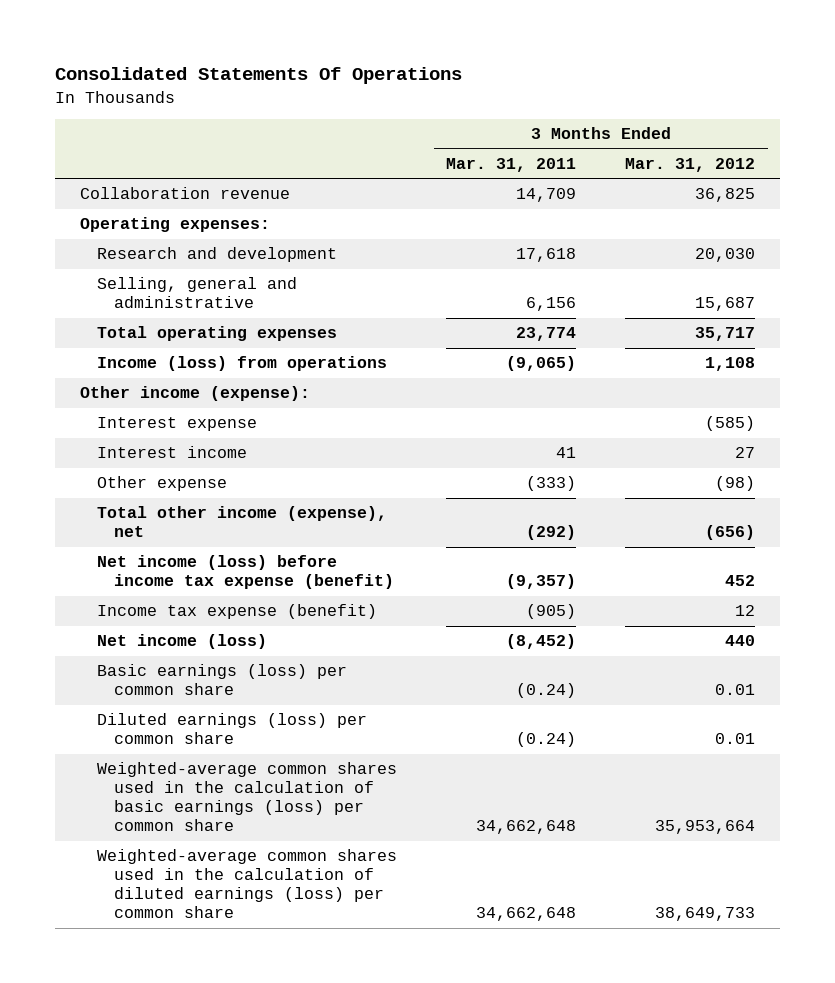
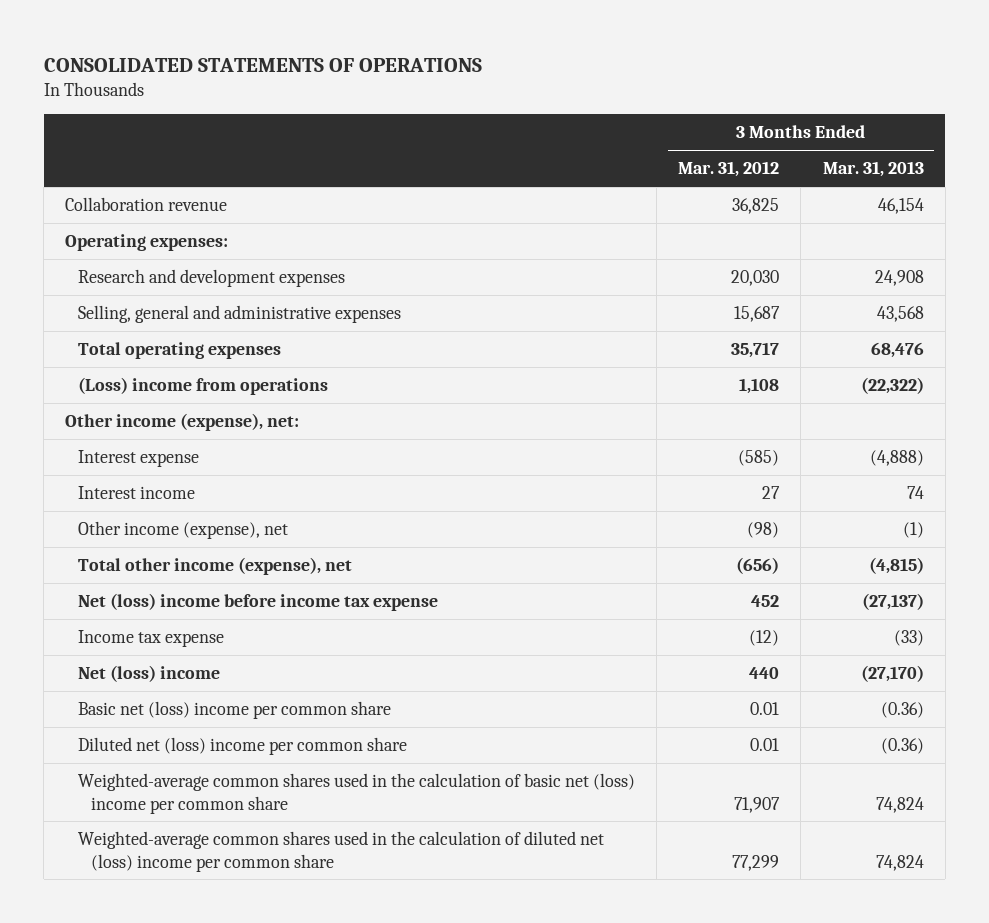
[54,67,462,85] Consolidated Statements Of Operations -> [43,57,482,72] CONSOLIDATED STATEMENTS OF OPERATIONS
[445,158,576,173] Mar. 31, 2011 -> none
none -> [822,161,924,178] Mar. 31, 2013
[96,247,337,263] Research and development -> [78,269,346,288] Research and development expenses
[96,277,297,309] Selling, general and administrative -> [78,305,402,324] Selling, general and administrative expenses
[96,356,387,372] Income (loss) from operations -> [78,377,329,396] (Loss) income from operations
[79,386,310,402] Other income (expense): -> [65,413,300,432] Other income (expense), net:
[96,476,227,492] Other expense -> [78,521,289,540] Other income (expense), net
[96,555,394,590] Net income (loss) before income tax expense (benefit) -> [78,593,439,612] Net (loss) income before income tax expense
[96,604,377,620] Income tax expense (benefit) -> [78,630,225,648] Income tax expense
[735,605,756,617] 12 -> [749,630,780,647] (12)
[96,634,267,650] Net income (loss) -> [78,665,221,683] Net (loss) income
[96,664,347,696] Basic earnings (loss) per common share -> [78,701,392,720] Basic net (loss) income per common share
[96,713,367,745] Diluted earnings (loss) per common share -> [78,737,408,756] Diluted net (loss) income per common share
[96,762,397,832] Weighted-average common shares used in the calculation of basic earnings (loss) per common share -> [78,773,636,814] Weighted-average common shares used in the calculation of basic net (loss) income per common share
[655,820,756,835] 35,953,664 -> [734,796,781,813] 71,907
[96,849,397,919] Weighted-average common shares used in the calculation of diluted earnings (loss) per common share -> [78,831,605,872] Weighted-average common shares used in the calculation of diluted net (loss) income per common share
[655,907,756,922] 38,649,733 -> [732,854,780,871] 77,299

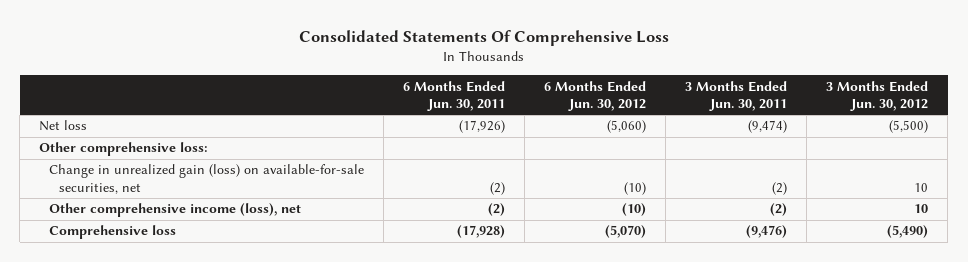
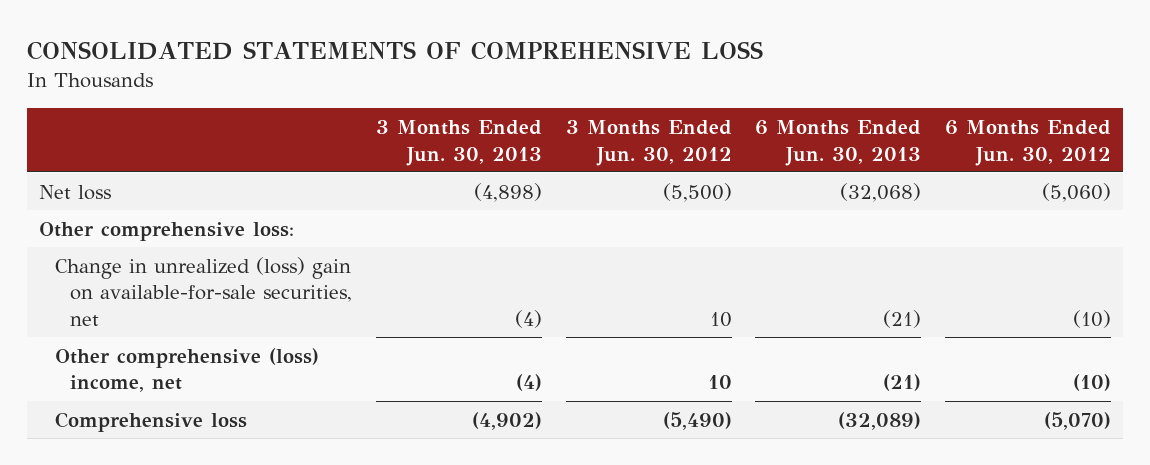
[298,29,669,46] Consolidated Statements Of Comprehensive Loss -> [27,41,764,61] CONSOLIDATED STATEMENTS OF COMPREHENSIVE LOSS
[403,80,506,112] 6 Months Ended Jun. 30, 2011 -> none
[685,80,788,112] 3 Months Ended Jun. 30, 2011 -> none
none -> [375,119,542,166] 3 Months Ended Jun. 30, 2013
none -> [755,119,922,166] 6 Months Ended Jun. 30, 2013
[49,164,365,194] Change in unrealized gain (loss) on available-for-sale securities, net -> [54,256,353,327] Change in unrealized (loss) gain on available-for-sale securities, net
[49,203,302,218] Other comprehensive income (loss), net -> [54,347,319,393] Other comprehensive (loss) income, net

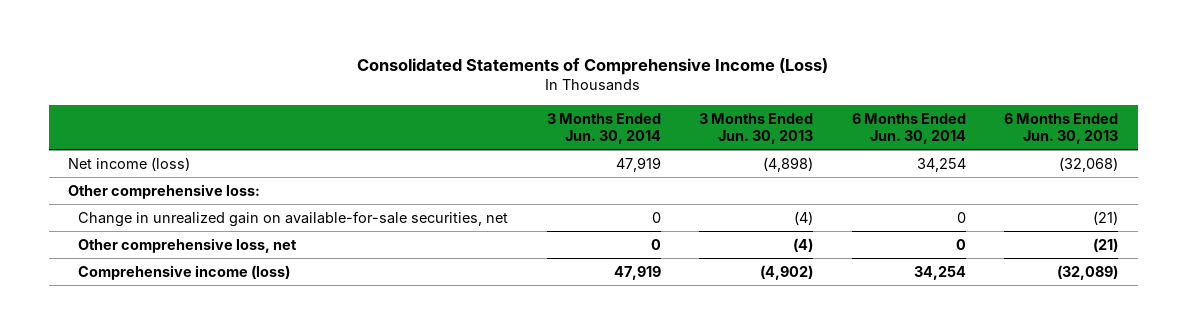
[27,41,764,61] CONSOLIDATED STATEMENTS OF COMPREHENSIVE LOSS -> [357,57,829,75] Consolidated Statements of Comprehensive Income (Loss)
[565,119,732,166] 3 Months Ended Jun. 30, 2012 -> none
[944,119,1111,166] 6 Months Ended Jun. 30, 2012 -> none
none -> [546,112,661,144] 3 Months Ended Jun. 30, 2014
none -> [851,112,966,144] 6 Months Ended Jun. 30, 2014
[39,184,112,200] Net loss -> [67,156,190,171] Net income (loss)
[54,256,353,327] Change in unrealized (loss) gain on available-for-sale securities, net -> [78,210,509,227] Change in unrealized gain on available-for-sale securities, net
[54,347,319,393] Other comprehensive (loss) income, net -> [78,237,298,253] Other comprehensive loss, net
[54,411,247,432] Comprehensive loss -> [78,264,291,280] Comprehensive income (loss)

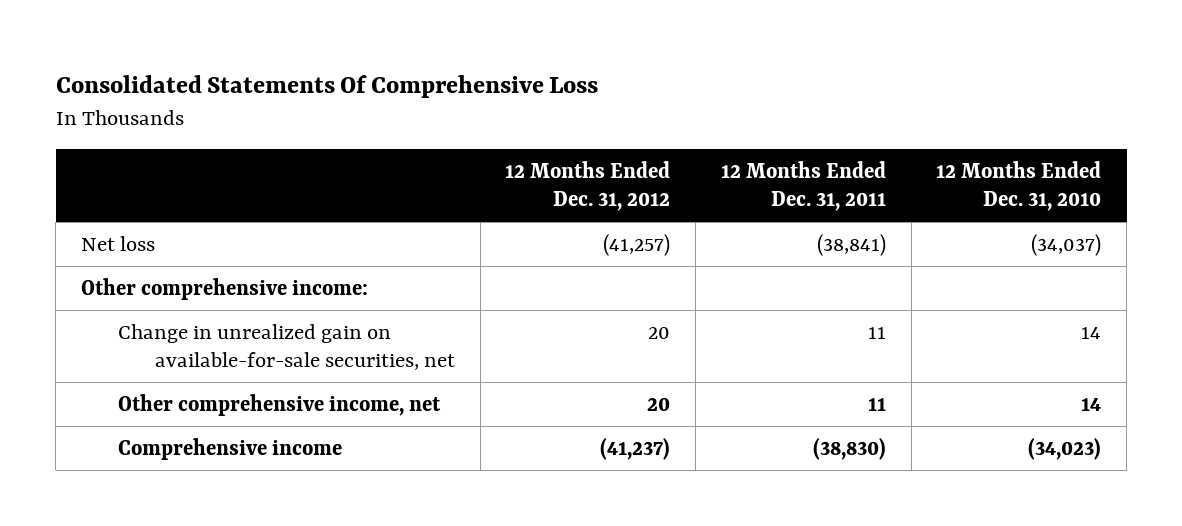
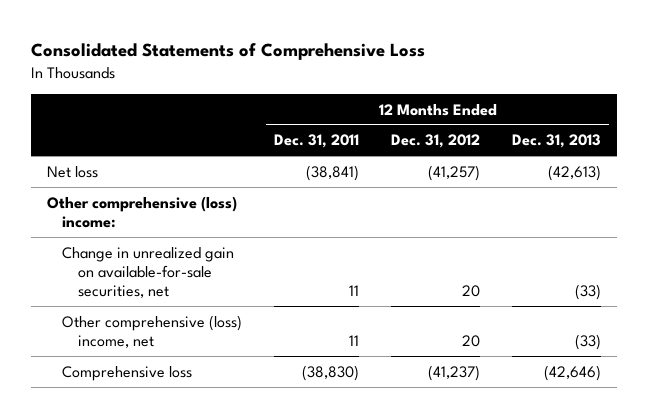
[55,74,598,98] Consolidated Statements Of Comprehensive Loss -> [31,43,426,61] Consolidated Statements of Comprehensive Loss
[936,160,1102,212] 12 Months Ended Dec. 31, 2010 -> none
none -> [512,134,602,149] Dec. 31, 2013
[81,277,369,300] Other comprehensive income: -> [47,195,238,228] Other comprehensive (loss) income:
[118,393,442,416] Other comprehensive income, net -> [62,314,243,348] Other comprehensive (loss) income, net
[118,437,343,460] Comprehensive income -> [62,365,193,381] Comprehensive loss

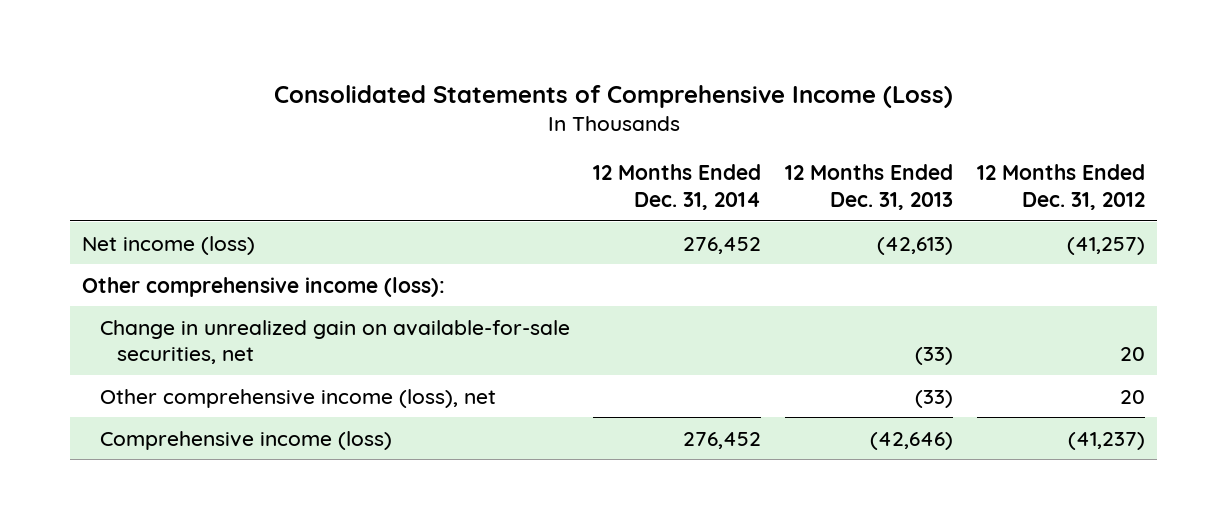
[31,43,426,61] Consolidated Statements of Comprehensive Loss -> [273,84,953,108] Consolidated Statements of Comprehensive Income (Loss)
[274,134,360,149] Dec. 31, 2011 -> none
none -> [593,164,762,210] 12 Months Ended Dec. 31, 2014
[47,165,99,178] Net loss -> [82,235,256,255] Net income (loss)
[47,195,238,228] Other comprehensive (loss) income: -> [82,276,446,297] Other comprehensive income (loss):
[62,314,243,348] Other comprehensive (loss) income, net -> [99,388,496,408] Other comprehensive income (loss), net
[62,365,193,381] Comprehensive loss -> [99,430,392,450] Comprehensive income (loss)

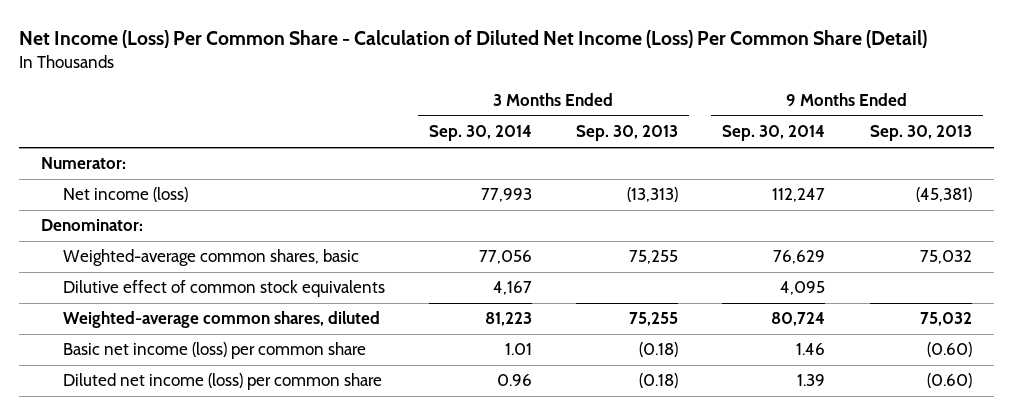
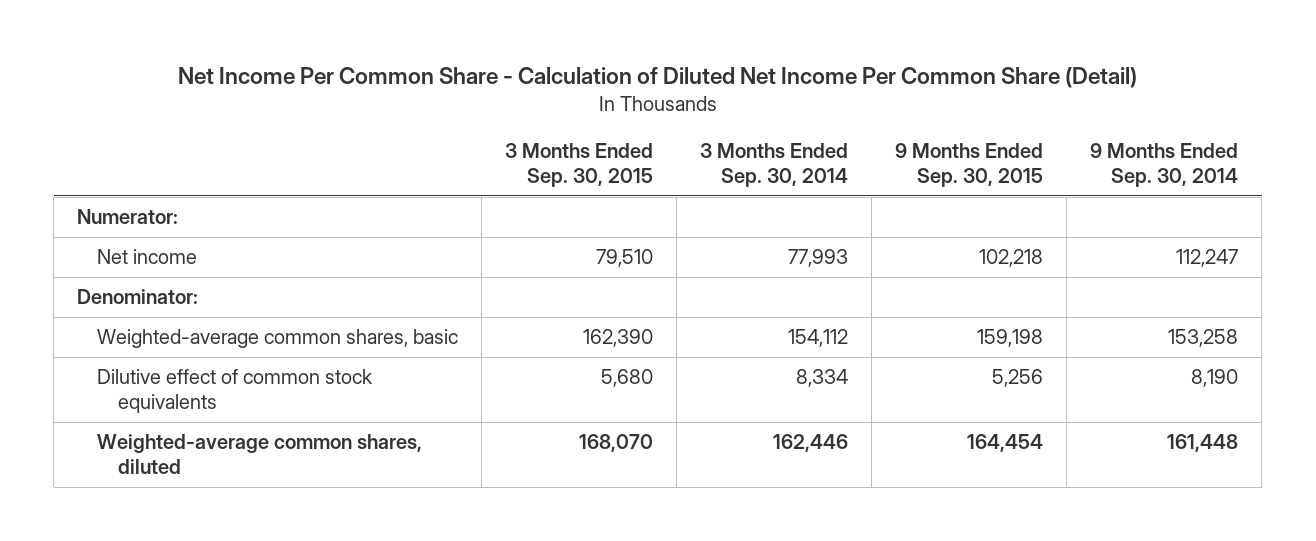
[19,30,928,49] Net Income (Loss) Per Common Share - Calculation of Diluted Net Income (Loss) Per Common Share (Detail) -> [177,67,1137,89] Net Income Per Common Share - Calculation of Diluted Net Income Per Common Share (Detail)
[576,125,679,142] Sep. 30, 2013 -> none
[869,125,972,142] Sep. 30, 2013 -> none
none -> [505,143,654,188] 3 Months Ended Sep. 30, 2015
none -> [895,143,1044,188] 9 Months Ended Sep. 30, 2015
[62,187,188,203] Net income (loss) -> [97,249,198,265] Net income
[62,342,366,360] Basic net income (loss) per common share -> none
[62,373,382,391] Diluted net income (loss) per common share -> none
[478,250,532,265] 77,056 -> [788,329,849,348] 154,112
[773,250,826,265] 76,629 -> [1168,329,1239,348] 153,258
[492,281,532,296] 4,167 -> [796,369,849,388] 8,334
[780,281,826,296] 4,095 -> [1191,369,1239,388] 8,190
[484,312,532,327] 81,223 -> [773,434,849,453] 162,446
[771,312,826,327] 80,724 -> [1167,434,1239,453] 161,448

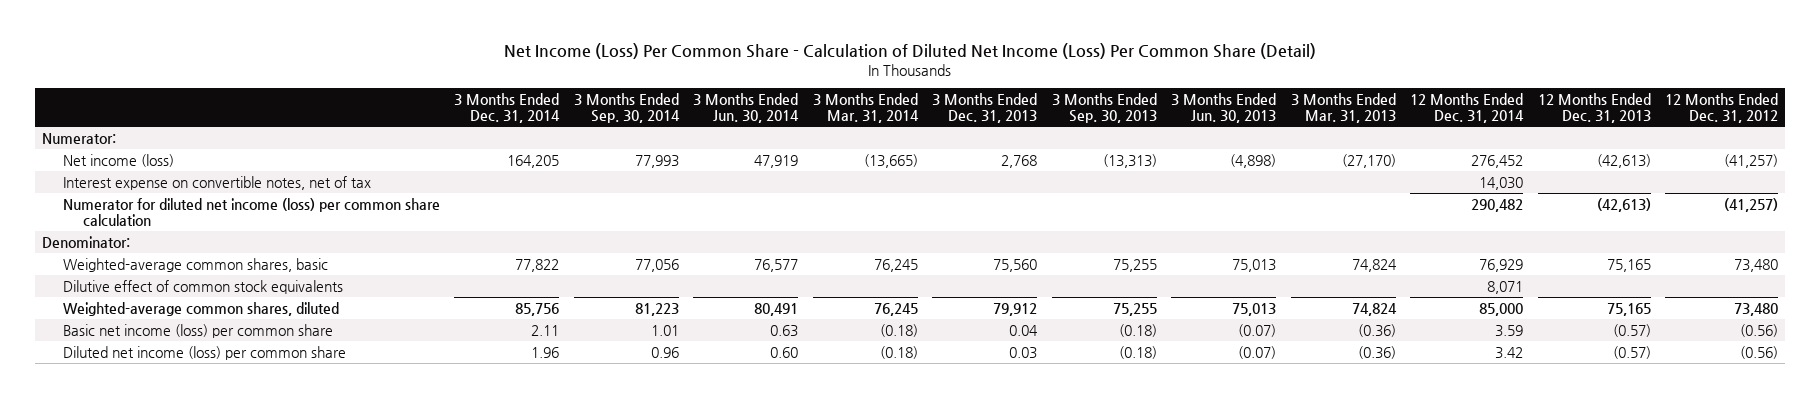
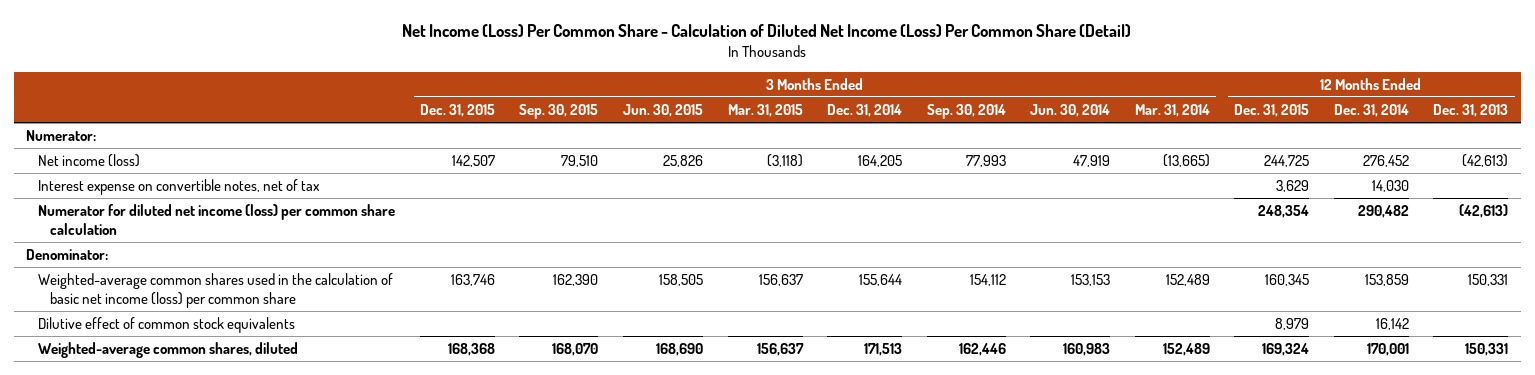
[932,92,1038,124] 3 Months Ended Dec. 31, 2013 -> none
[1051,92,1157,124] 3 Months Ended Sep. 30, 2013 -> none
[1171,92,1277,124] 3 Months Ended Jun. 30, 2013 -> none
[1290,92,1396,124] 3 Months Ended Mar. 31, 2013 -> none
[1665,92,1779,124] 12 Months Ended Dec. 31, 2012 -> none
none -> [419,103,495,117] Dec. 31, 2015
none -> [519,103,599,119] Sep. 30, 2015
none -> [622,103,703,117] Jun. 30, 2015
none -> [727,103,803,117] Mar. 31, 2015
none -> [1234,103,1310,117] Dec. 31, 2015
[62,323,333,338] Basic net income (loss) per common share -> none
[62,345,346,360] Diluted net income (loss) per common share -> none
[62,257,328,272] Weighted-average common shares, basic -> [38,273,394,308] Weighted-average common shares used in the calculation of basic net income (loss) per common share
[515,258,560,272] 77,822 -> [859,274,903,287] 155,644
[634,258,679,272] 77,056 -> [969,274,1006,287] 154,112
[754,258,799,272] 76,577 -> [1071,274,1111,287] 153,153
[873,258,918,272] 76,245 -> [1165,274,1210,287] 152,489
[1479,258,1524,272] 76,929 -> [1364,274,1409,287] 153,859
[1606,258,1651,272] 75,165 -> [1468,274,1509,287] 150,331
[1487,280,1524,294] 8,071 -> [1375,318,1409,331] 16,142
[515,302,560,316] 85,756 -> [864,343,903,357] 171,513
[634,302,679,316] 81,223 -> [958,343,1006,357] 162,446
[754,302,799,316] 80,491 -> [1063,343,1111,357] 160,983
[873,302,918,316] 76,245 -> [1162,343,1210,357] 152,489
[1479,302,1524,316] 85,000 -> [1366,343,1409,357] 170,001
[1606,302,1651,316] 75,165 -> [1465,343,1509,357] 150,331

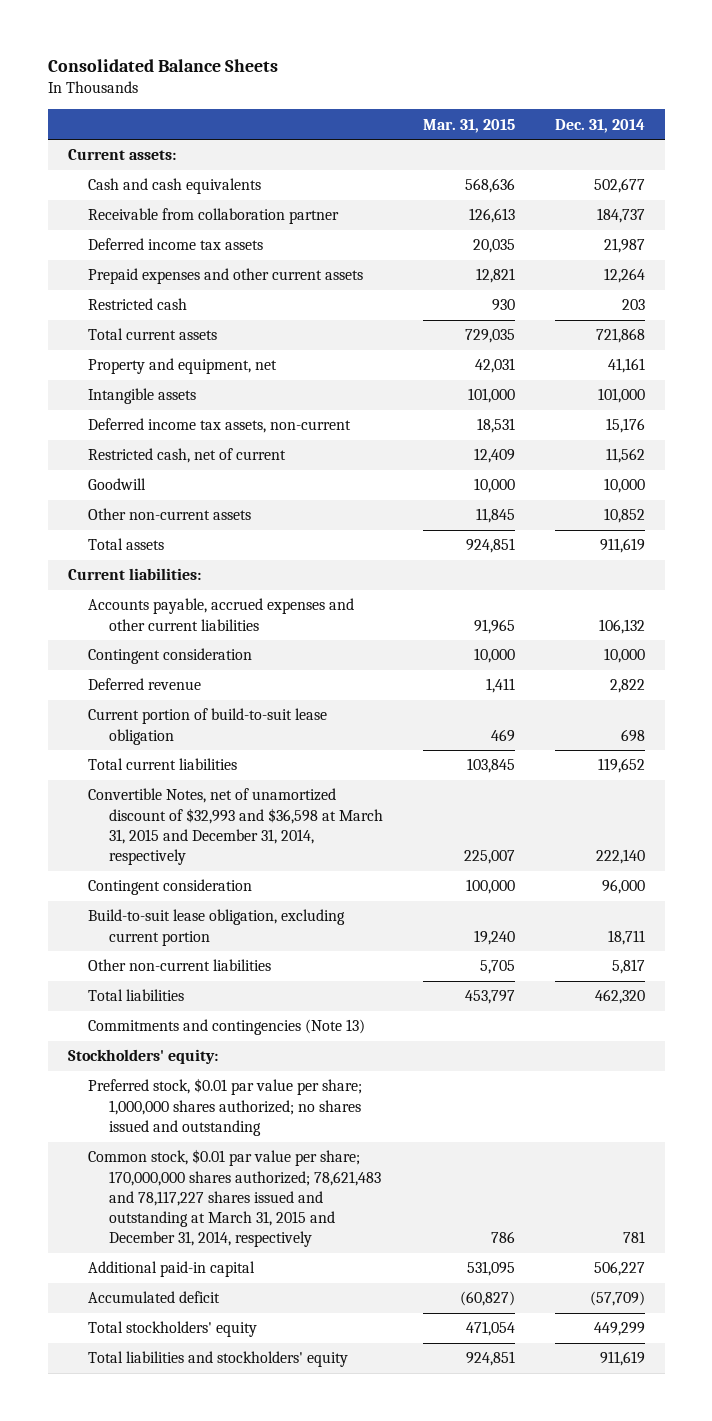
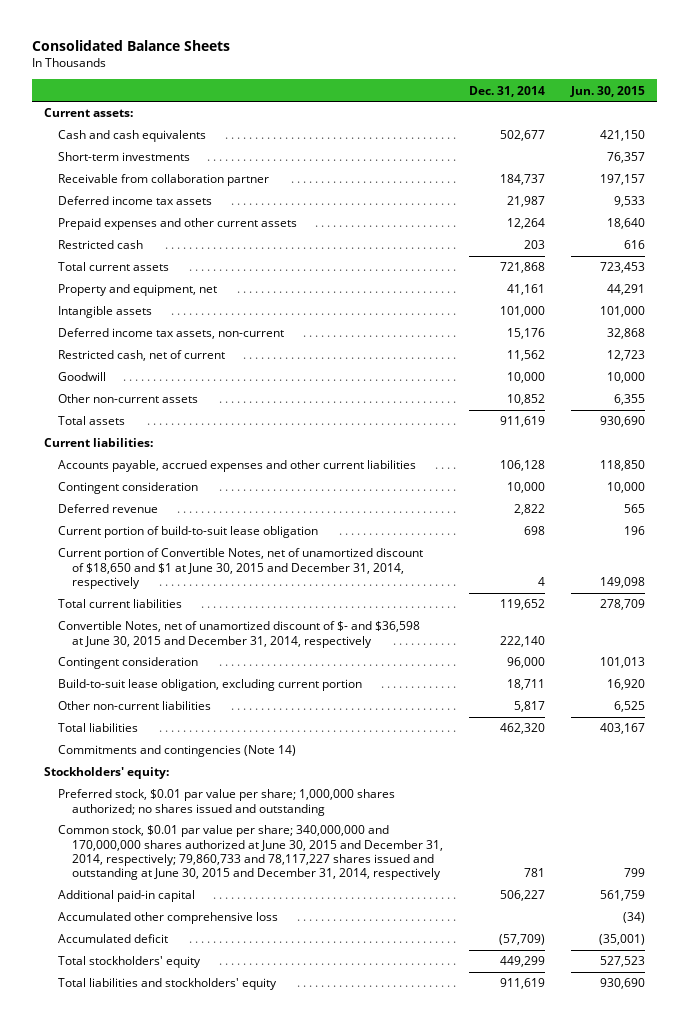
[422,118,515,133] Mar. 31, 2015 -> none
none -> [569,85,645,97] Jun. 30, 2015
none -> [58,152,191,162] Short-term investments
[598,618,645,634] 106,132 -> [499,460,545,472] 106,128
none -> [58,548,424,589] Current portion of Convertible Notes, net of unamortized discount of $18,650 and $1 at June 30, 2015 and December 31, 2014, respectively
[88,788,384,866] Convertible Notes, net of unamortized discount of $32,993 and $36,598 at March 31, 2015 and December 31, 2014, respectively -> [58,621,421,648] Convertible Notes, net of unamortized discount of $- and $36,598 at June 30, 2015 and December 31, 2014, respectively
[88,1019,366,1036] Commitments and contingencies (Note 13) -> [58,745,297,758] Commitments and contingencies (Note 14)
[88,1149,382,1248] Common stock, $0.01 par value per share; 170,000,000 shares authorized; 78,621,483 and 78,117,227 shares issued and outstanding at March 31, 2015 and December 31, 2014, respectively -> [58,825,444,881] Common stock, $0.01 par value per share; 340,000,000 and 170,000,000 shares authorized at June 30, 2015 and December 31, 2014, respectively; 79,860,733 and 78,117,227 shares issued and outstanding at June 30, 2015 and December 31, 2014, respectively
none -> [58,912,279,925] Accumulated other comprehensive loss

